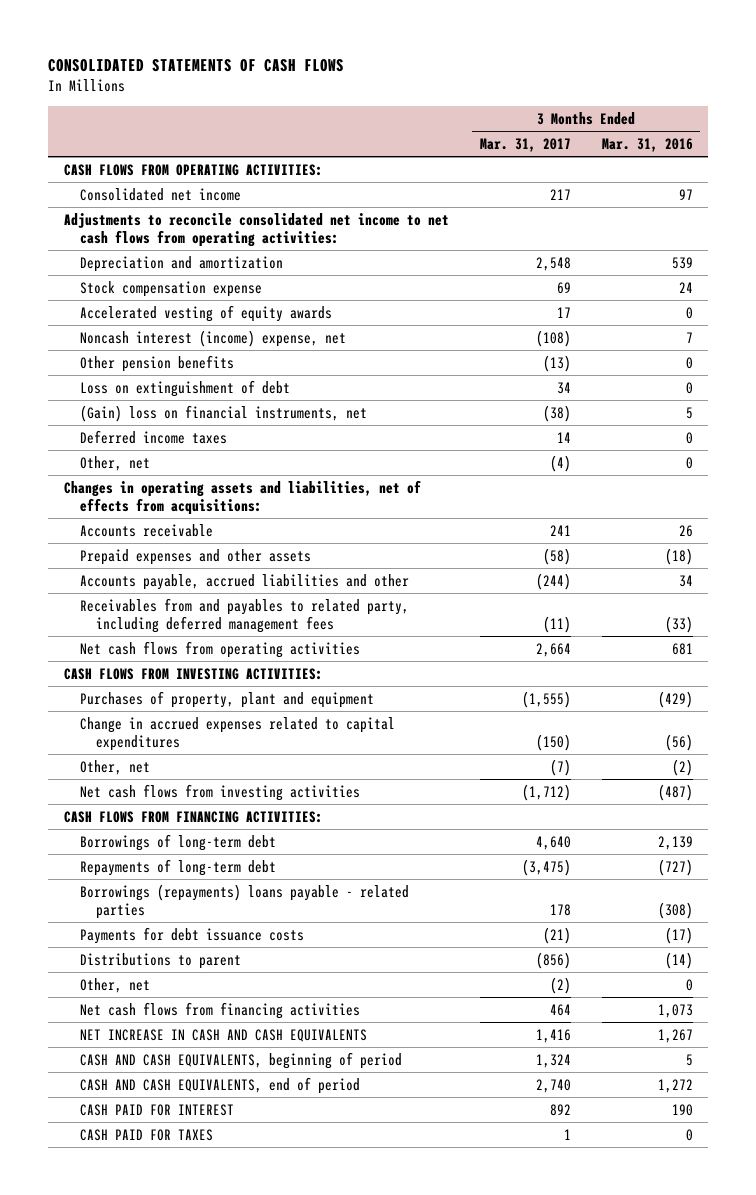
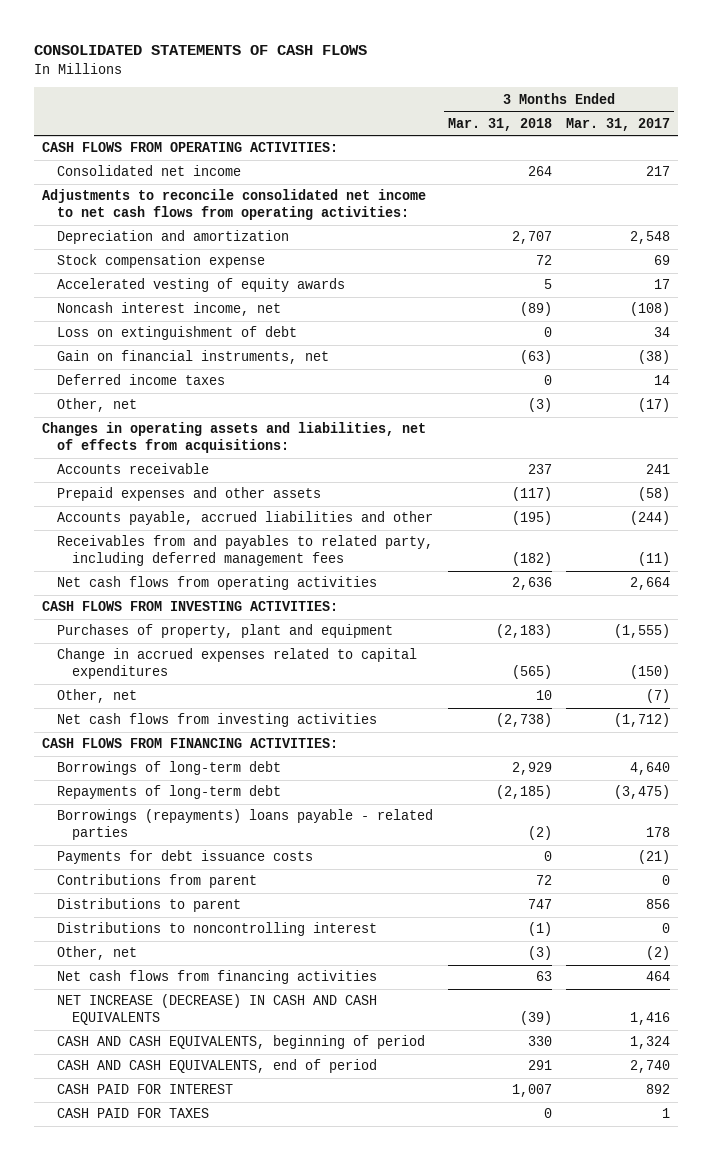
[601,137,693,152] Mar. 31, 2016 -> none
none -> [447,117,552,131] Mar. 31, 2018
[80,354,235,372] Other pension benefits -> none
[80,329,347,347] Noncash interest (income) expense, net -> [56,302,281,317] Noncash interest income, net
[80,404,368,422] (Gain) loss on financial instruments, net -> [56,350,329,365] Gain on financial instruments, net
[549,454,571,472] (4) -> [638,398,671,413] (17)
none -> [56,874,257,889] Contributions from parent
[535,951,571,969] (856) -> [646,899,671,910] 856
none -> [56,922,377,937] Distributions to noncontrolling interest
[80,1028,368,1042] NET INCREASE IN CASH AND CASH EQUIVALENTS -> [56,994,377,1026] NET INCREASE (DECREASE) IN CASH AND CASH EQUIVALENTS

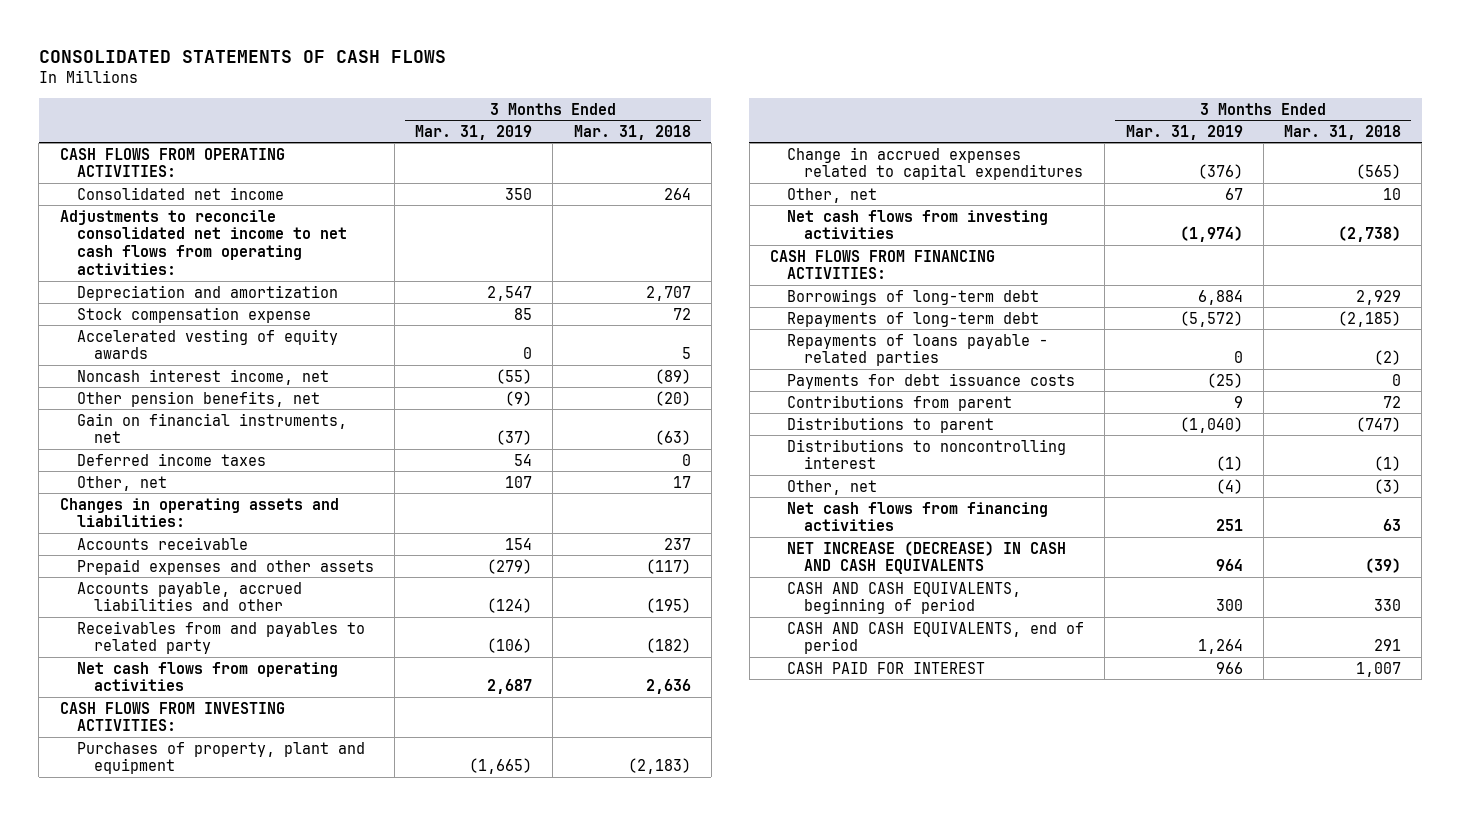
[566,117,671,131] Mar. 31, 2017 -> none
none -> [415,124,533,140] Mar. 31, 2019
[56,326,297,341] Loss on extinguishment of debt -> none
none -> [76,390,320,407] Other pension benefits, net
[527,398,552,413] (3) -> [672,475,691,488] 17
[41,422,426,454] Changes in operating assets and liabilities, net of effects from acquisitions: -> [59,497,339,528] Changes in operating assets and liabilities:
[56,535,433,567] Receivables from and payables to related party, including deferred management fees -> [76,620,365,655] Receivables from and payables to related party
[56,809,433,841] Borrowings (repayments) loans payable - related parties -> [787,333,1049,367] Repayments of loans payable - related parties
[527,899,552,910] 747 -> [1355,416,1401,432] (747)
[56,1108,209,1119] CASH PAID FOR TAXES -> none

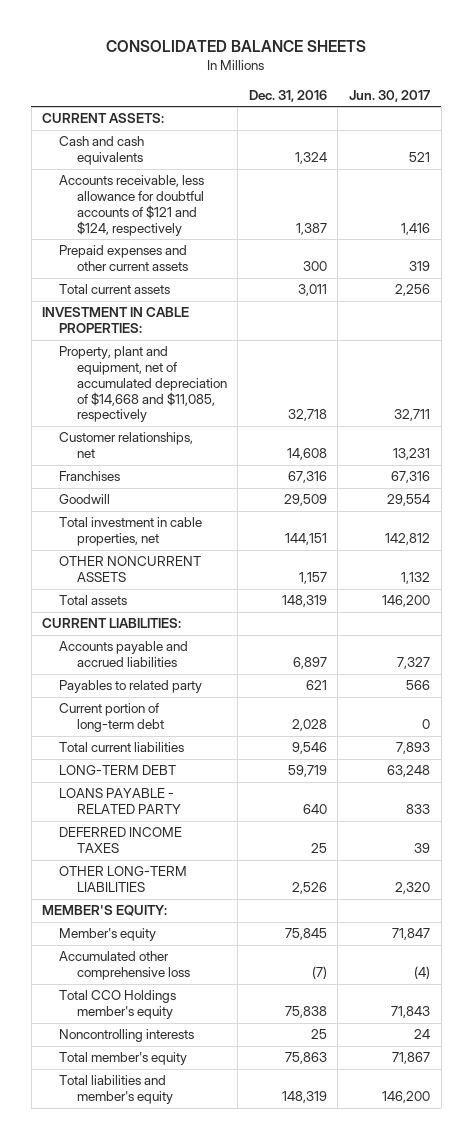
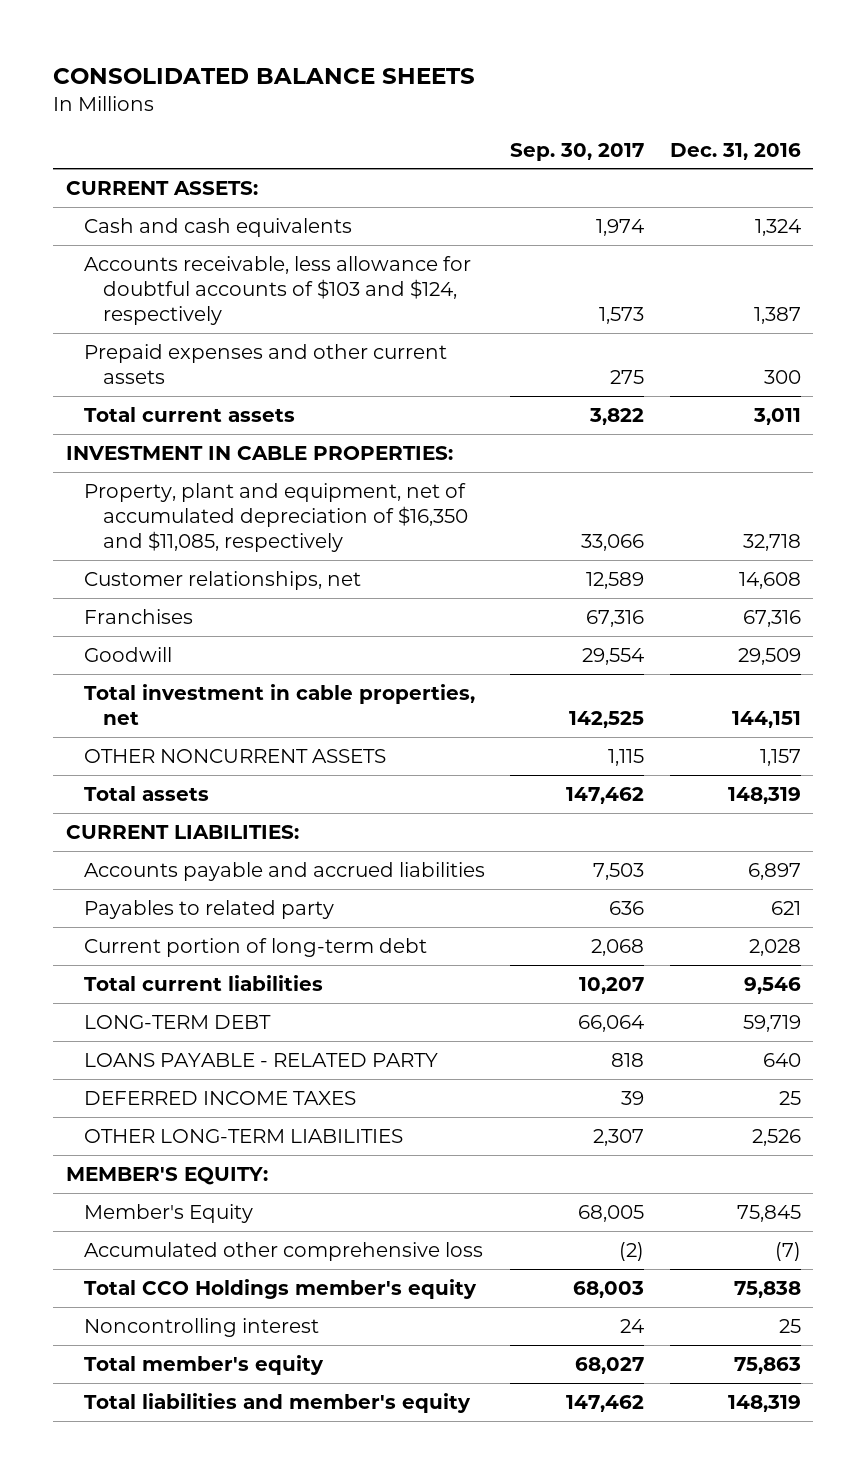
[348,89,430,102] Jun. 30, 2017 -> none
none -> [510,142,645,161] Sep. 30, 2017
[59,175,205,236] Accounts receivable, less allowance for doubtful accounts of $121 and $124, respectively -> [84,255,472,326] Accounts receivable, less allowance for doubtful accounts of $103 and $124, respectively
[59,346,227,423] Property, plant and equipment, net of accumulated depreciation of $14,668 and $11,085, respectively -> [84,482,469,553] Property, plant and equipment, net of accumulated depreciation of $16,350 and $11,085, respectively
[59,928,157,942] Member's equity -> [84,1203,254,1223] Member's Equity
[59,1029,195,1043] Noncontrolling interests -> [84,1317,320,1337] Noncontrolling interest

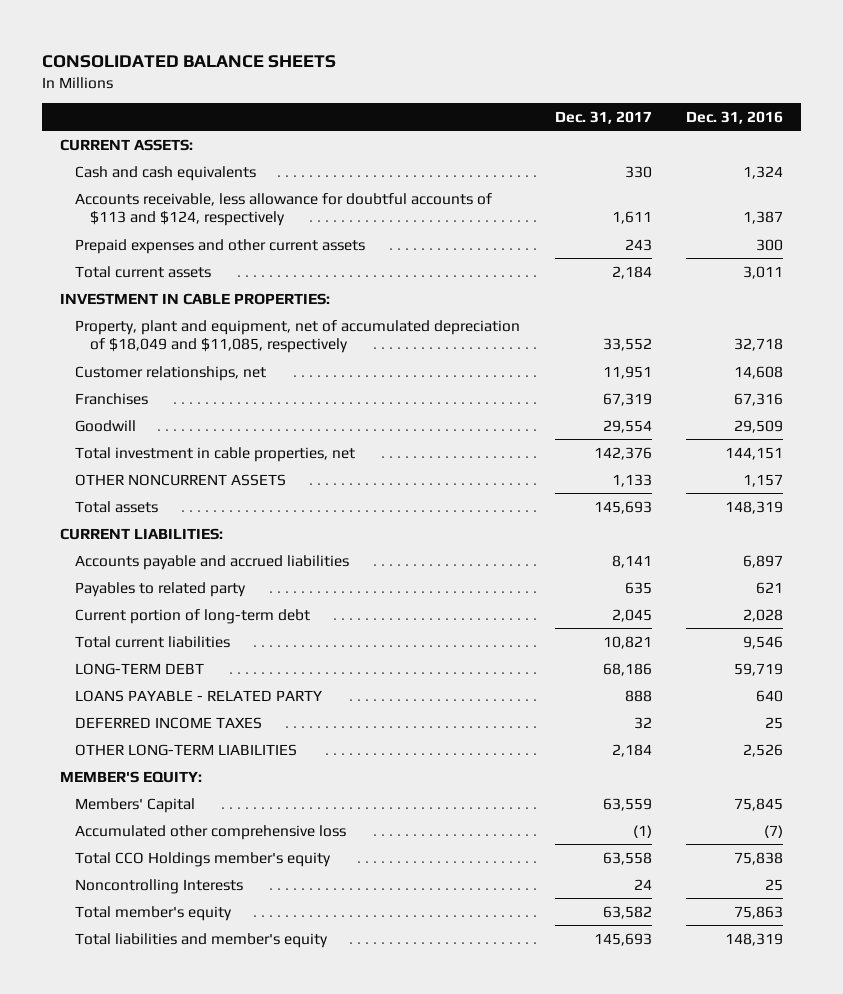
[510,142,645,161] Sep. 30, 2017 -> none
none -> [554,110,652,124] Dec. 31, 2017
[84,255,472,326] Accounts receivable, less allowance for doubtful accounts of $103 and $124, respectively -> [74,192,492,227] Accounts receivable, less allowance for doubtful accounts of $113 and $124, respectively
[84,482,469,553] Property, plant and equipment, net of accumulated depreciation of $16,350 and $11,085, respectively -> [74,319,520,354] Property, plant and equipment, net of accumulated depreciation of $18,049 and $11,085, respectively
[84,1203,254,1223] Member's Equity -> [74,797,195,813] Members' Capital
[84,1317,320,1337] Noncontrolling interest -> [74,878,243,894] Noncontrolling Interests

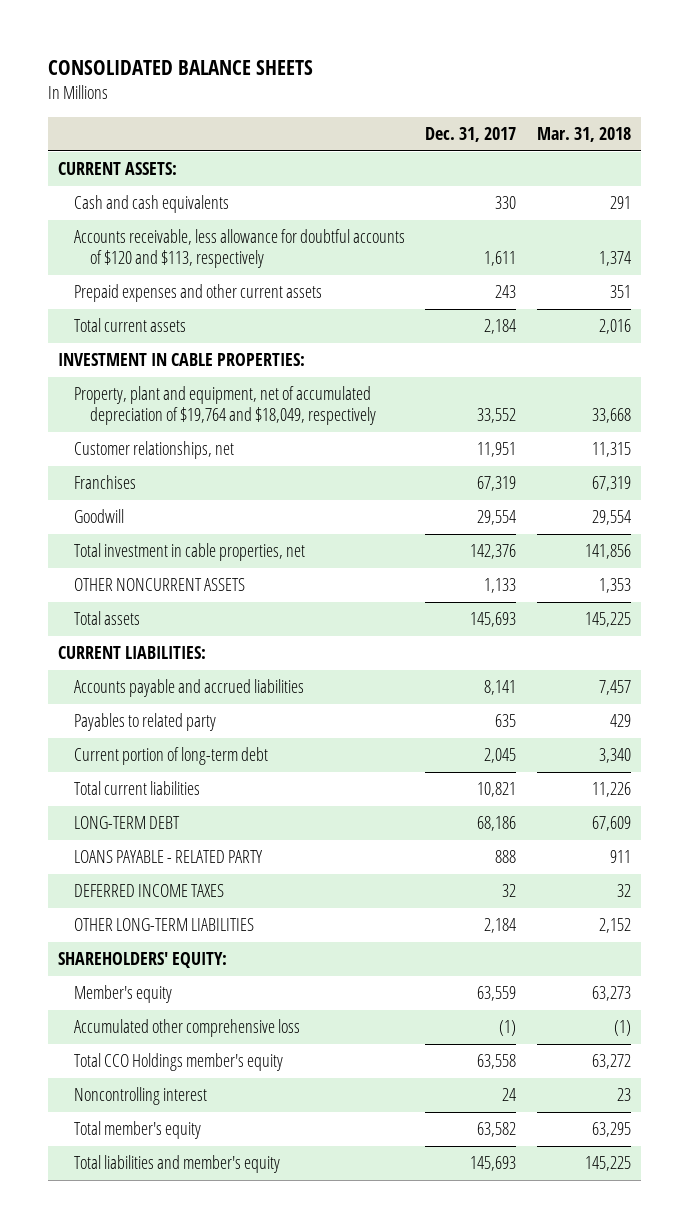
[686,110,784,124] Dec. 31, 2016 -> none
none -> [536,126,631,142] Mar. 31, 2018
[74,192,492,227] Accounts receivable, less allowance for doubtful accounts of $113 and $124, respectively -> [74,229,406,268] Accounts receivable, less allowance for doubtful accounts of $120 and $113, respectively
[74,319,520,354] Property, plant and equipment, net of accumulated depreciation of $18,049 and $11,085, respectively -> [74,386,377,425] Property, plant and equipment, net of accumulated depreciation of $19,764 and $18,049, respectively
[59,770,202,783] MEMBER'S EQUITY: -> [57,952,227,969] SHAREHOLDERS' EQUITY:
[74,797,195,813] Members' Capital -> [74,985,173,1004] Member's equity
[74,878,243,894] Noncontrolling Interests -> [74,1087,208,1106] Noncontrolling interest

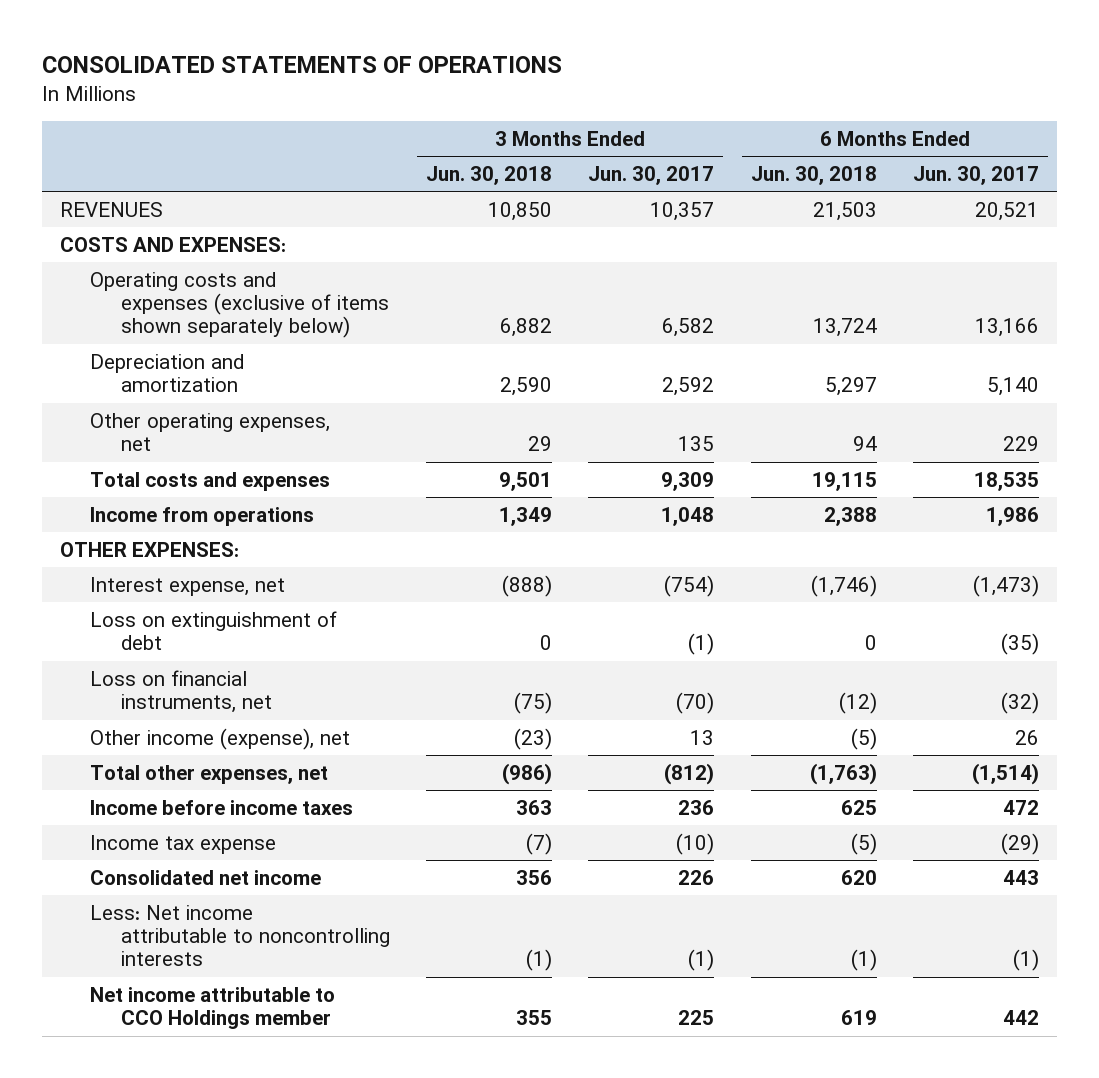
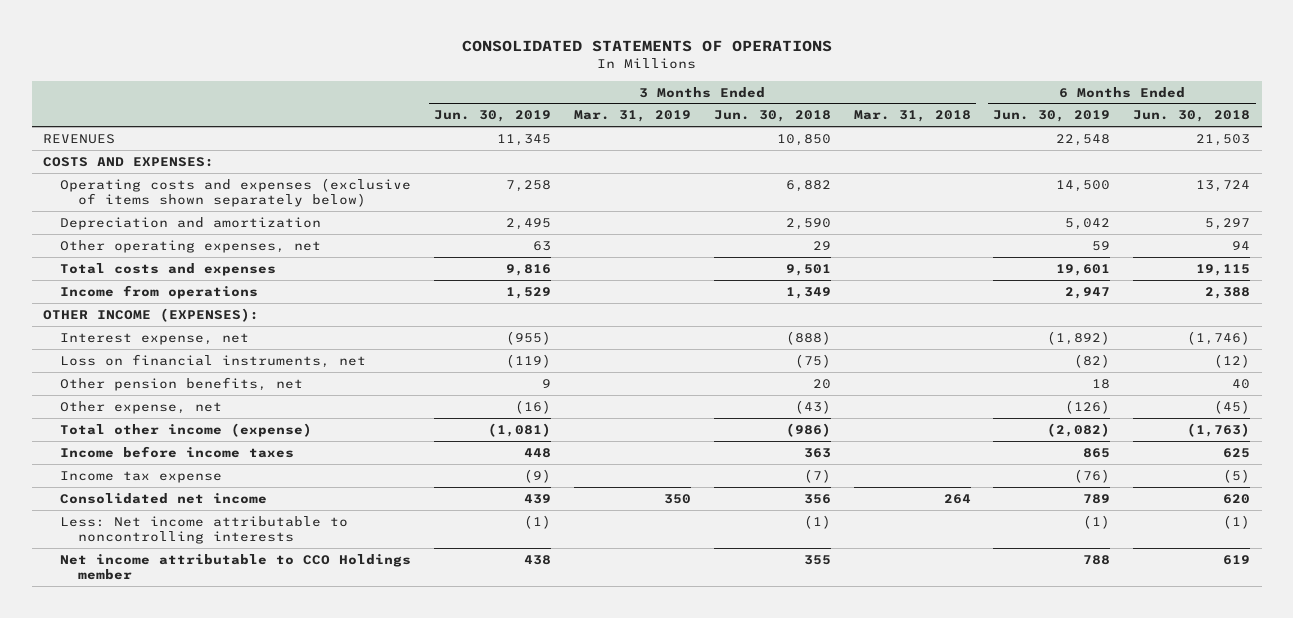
[588,165,715,185] Jun. 30, 2017 -> none
[912,165,1039,185] Jun. 30, 2017 -> none
none -> [434,110,552,123] Jun. 30, 2019
none -> [574,110,692,123] Mar. 31, 2019
none -> [853,110,971,123] Mar. 31, 2018
none -> [993,110,1111,123] Jun. 30, 2019
[59,541,239,557] OTHER EXPENSES: -> [43,307,260,322] OTHER INCOME (EXPENSES):
[90,610,338,651] Loss on extinguishment of debt -> none
none -> [60,376,304,391] Other pension benefits, net
[90,727,351,750] Other income (expense), net -> [60,400,223,414] Other expense, net
[514,727,553,750] (23) -> [794,399,831,414] (43)
[850,727,877,750] (5) -> [1214,399,1251,414] (45)
[90,764,329,784] Total other expenses, net -> [60,422,313,437] Total other income (expense)

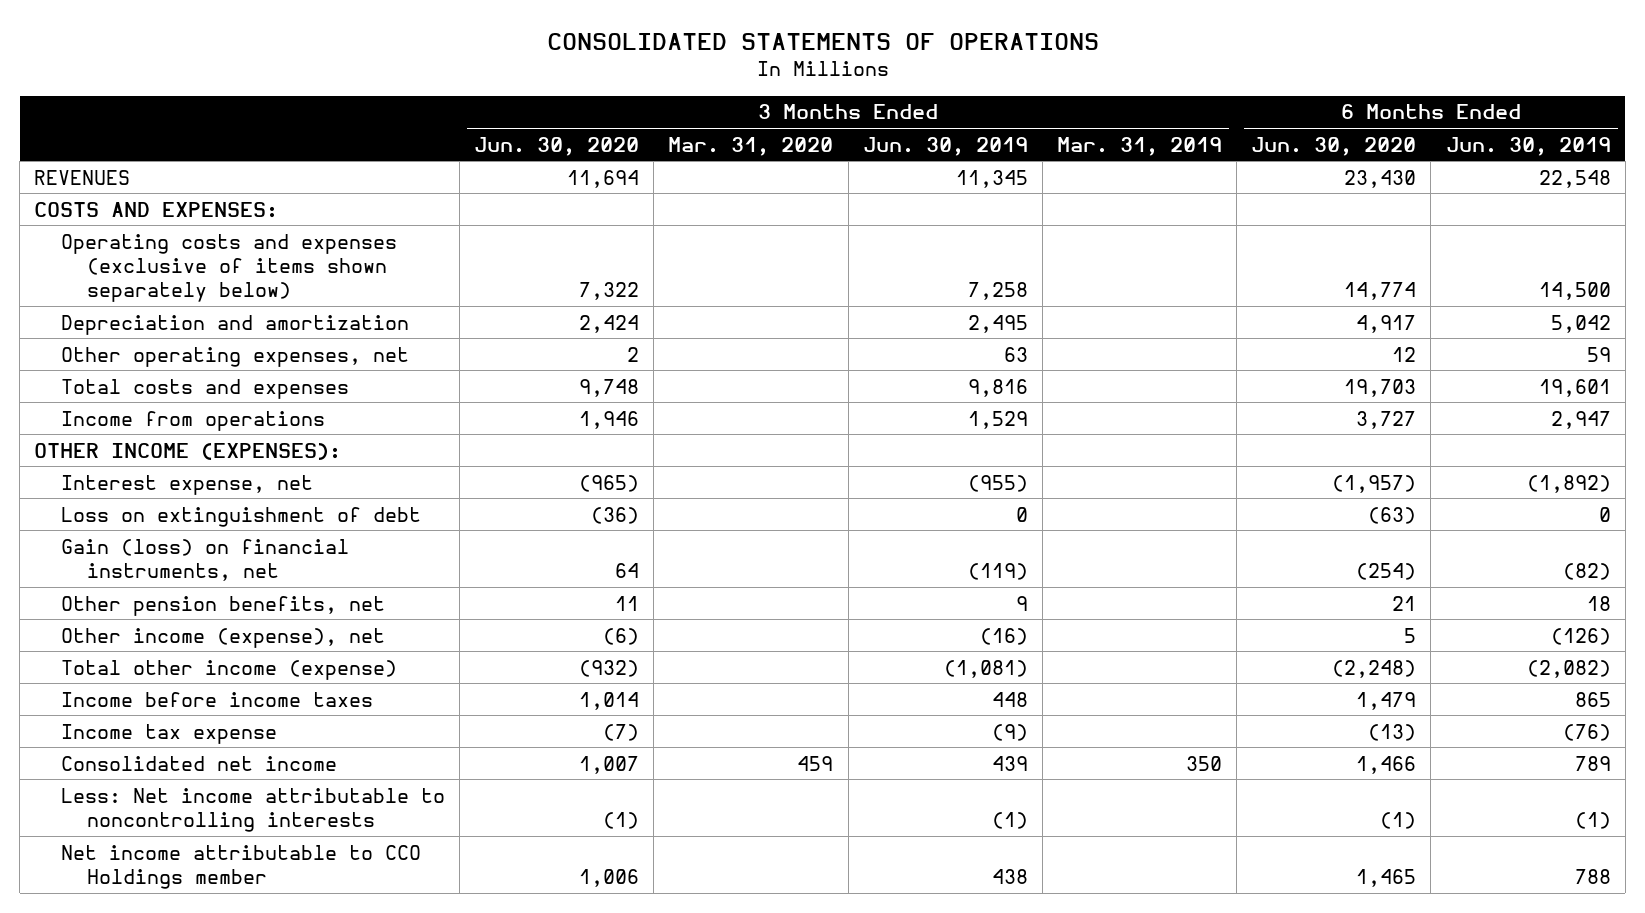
[713,110,831,123] Jun. 30, 2018 -> none
[853,110,971,123] Mar. 31, 2018 -> none
[1133,110,1251,123] Jun. 30, 2018 -> none
none -> [474,136,640,156] Jun. 30, 2020
none -> [668,136,834,156] Mar. 31, 2020
none -> [1251,136,1417,156] Jun. 30, 2020
none -> [60,506,421,527] Loss on extinguishment of debt
[60,353,367,368] Loss on financial instruments, net -> [60,538,349,581] Gain (loss) on financial instruments, net
[60,400,223,414] Other expense, net -> [60,627,385,648] Other income (expense), net

